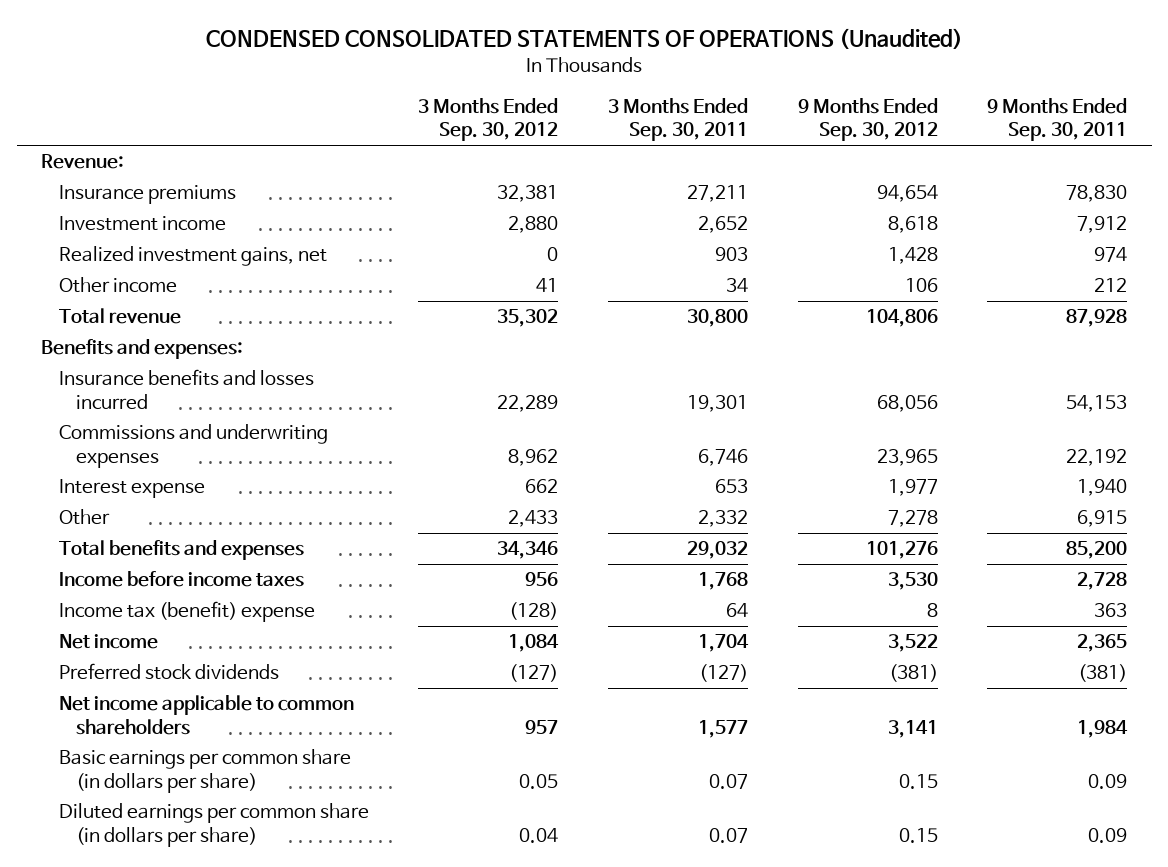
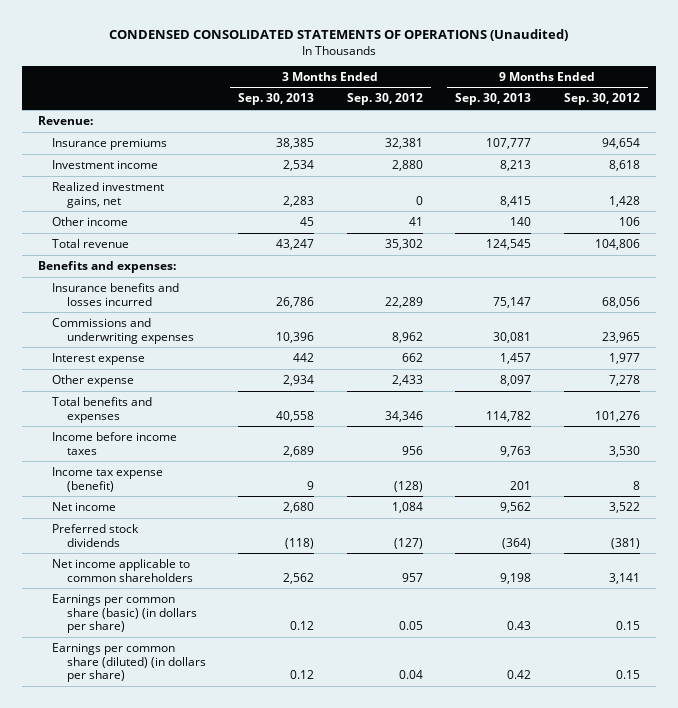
[607,98,748,142] 3 Months Ended Sep. 30, 2011 -> none
[987,98,1128,142] 9 Months Ended Sep. 30, 2011 -> none
none -> [238,93,315,106] Sep. 30, 2013
none -> [455,93,532,106] Sep. 30, 2013
[58,509,110,526] Other -> [52,374,135,387] Other expense
[58,601,315,623] Income tax (benefit) expense -> [52,466,164,492] Income tax expense (benefit)
[58,749,351,793] Basic earnings per common share (in dollars per share) -> [52,593,197,634] Earnings per common share (basic) (in dollars per share)
[58,803,369,847] Diluted earnings per common share (in dollars per share) -> [52,642,206,683] Earnings per common share (diluted) (in dollars per share)

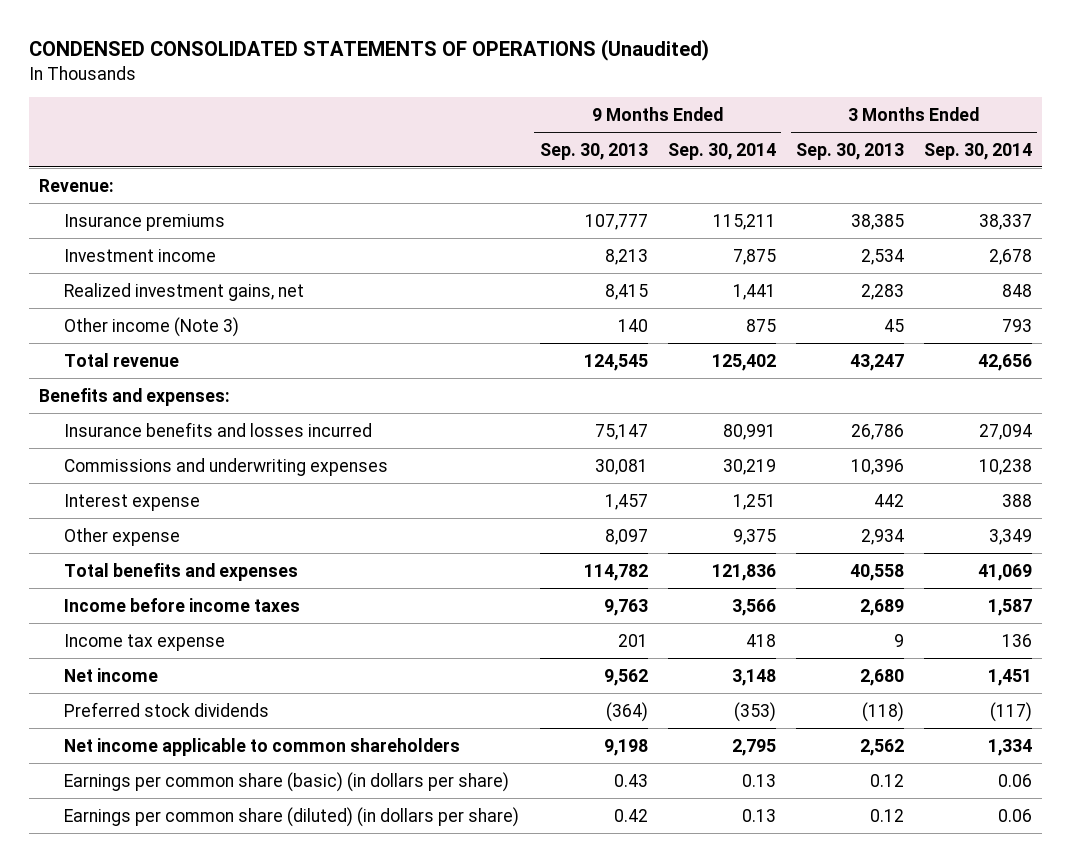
[346,93,423,106] Sep. 30, 2012 -> none
[563,93,640,106] Sep. 30, 2012 -> none
none -> [667,142,776,160] Sep. 30, 2014
none -> [924,142,1033,160] Sep. 30, 2014
[52,216,129,226] Other income -> [64,316,240,337] Other income (Note 3)
[52,466,164,492] Income tax expense (benefit) -> [64,633,226,651] Income tax expense

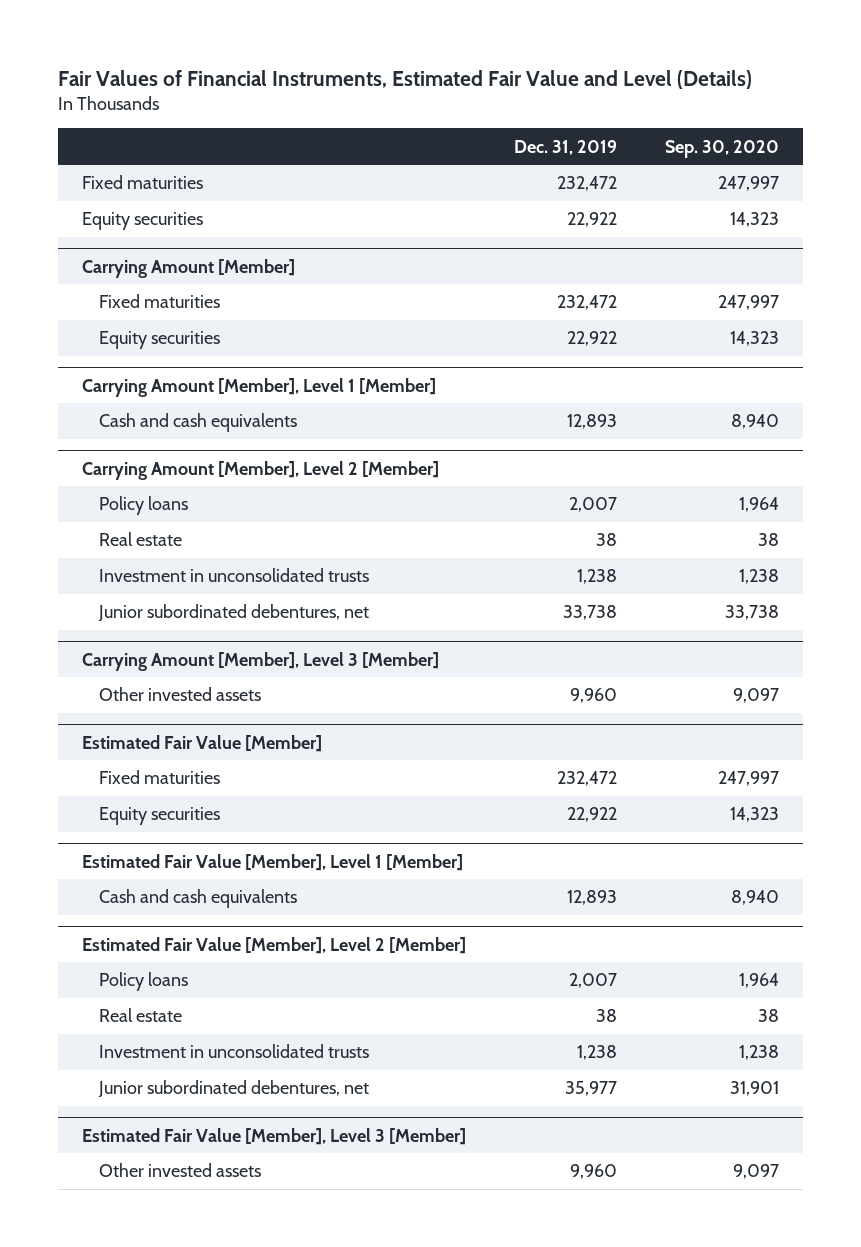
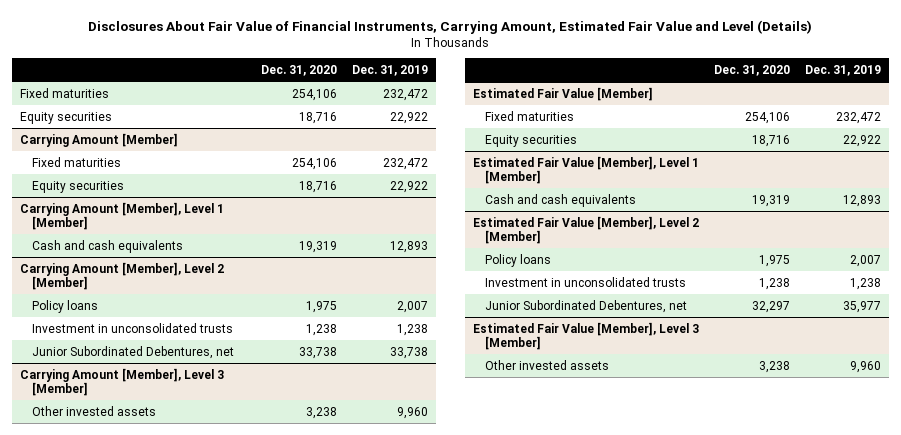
[57,69,752,89] Fair Values of Financial Instruments, Estimated Fair Value and Level (Details) -> [88,19,813,34] Disclosures About Fair Value of Financial Instruments, Carrying Amount, Estimated Fair Value and Level (Details)
[665,139,780,158] Sep. 30, 2020 -> none
none -> [260,64,337,76] Dec. 31, 2020
[99,532,183,547] Real estate -> none
[98,604,370,623] Junior subordinated debentures, net -> [32,345,235,359] Junior Subordinated Debentures, net
[99,1008,183,1023] Real estate -> none
[98,1080,370,1099] Junior subordinated debentures, net -> [485,299,688,313] Junior Subordinated Debentures, net

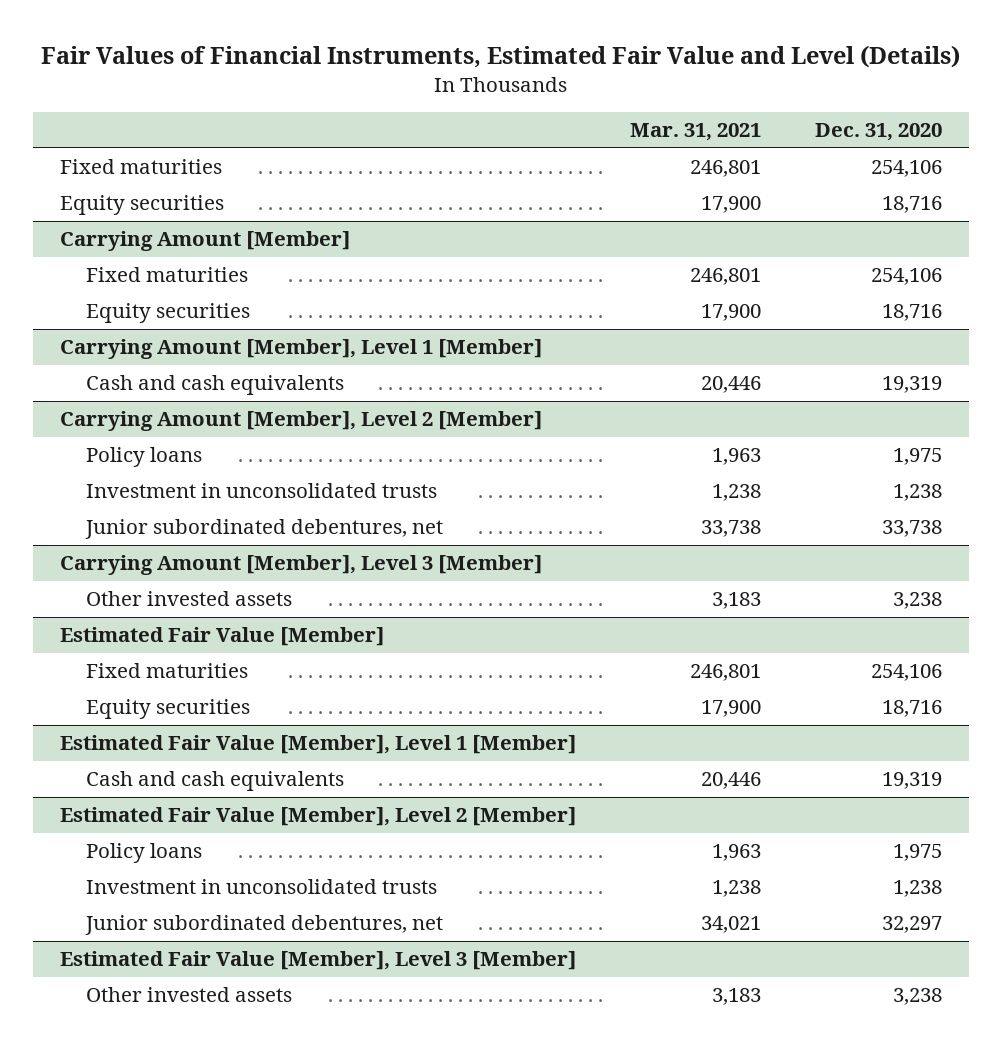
[88,19,813,34] Disclosures About Fair Value of Financial Instruments, Carrying Amount, Estimated Fair Value and Level (Details) -> [40,45,960,69] Fair Values of Financial Instruments, Estimated Fair Value and Level (Details)
[352,64,429,76] Dec. 31, 2019 -> none
none -> [629,123,761,142] Mar. 31, 2021
[32,345,235,359] Junior Subordinated Debentures, net -> [84,519,443,540] Junior subordinated debentures, net
[485,299,688,313] Junior Subordinated Debentures, net -> [84,915,443,936] Junior subordinated debentures, net

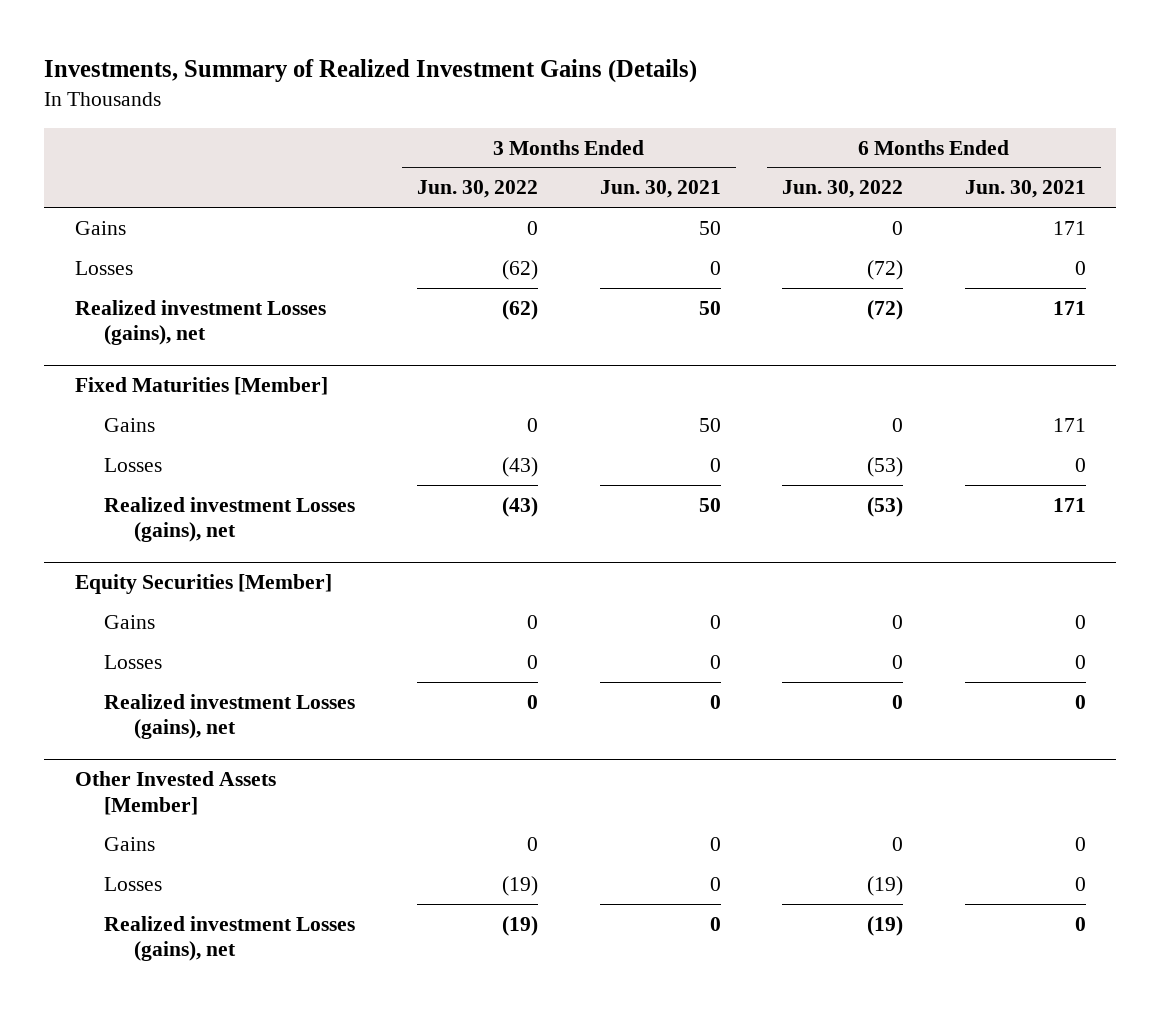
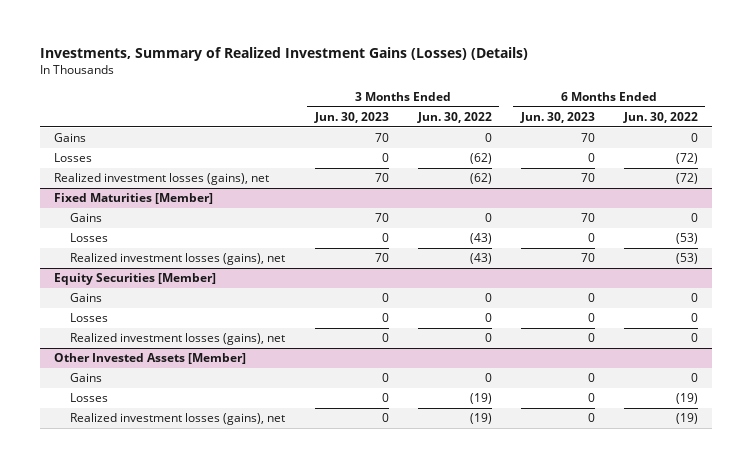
[44,59,698,84] Investments, Summary of Realized Investment Gains (Details) -> [39,47,528,62] Investments, Summary of Realized Investment Gains (Losses) (Details)
[599,180,721,199] Jun. 30, 2021 -> none
[964,180,1086,199] Jun. 30, 2021 -> none
none -> [313,111,389,123] Jun. 30, 2023
none -> [519,111,595,123] Jun. 30, 2023
[74,299,326,345] Realized investment Losses (gains), net -> [54,173,270,186] Realized investment losses (gains), net
[104,496,356,542] Realized investment Losses (gains), net -> [70,253,286,266] Realized investment losses (gains), net
[104,693,356,739] Realized investment Losses (gains), net -> [70,333,286,346] Realized investment losses (gains), net
[104,915,356,961] Realized investment Losses (gains), net -> [70,413,286,426] Realized investment losses (gains), net

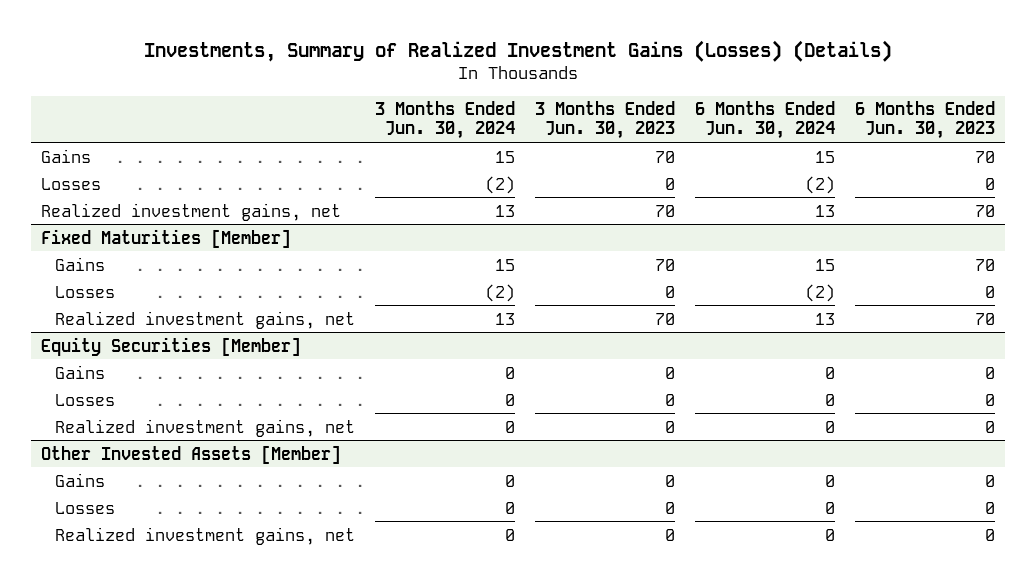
[416,111,492,123] Jun. 30, 2022 -> none
[622,111,698,123] Jun. 30, 2022 -> none
none -> [375,101,516,140] 3 Months Ended Jun. 30, 2024
none -> [695,101,836,140] 6 Months Ended Jun. 30, 2024
[54,173,270,186] Realized investment losses (gains), net -> [40,202,341,221] Realized investment gains, net
[70,253,286,266] Realized investment losses (gains), net -> [55,310,356,329] Realized investment gains, net
[70,333,286,346] Realized investment losses (gains), net -> [55,418,356,437] Realized investment gains, net
[70,413,286,426] Realized investment losses (gains), net -> [55,526,356,545] Realized investment gains, net

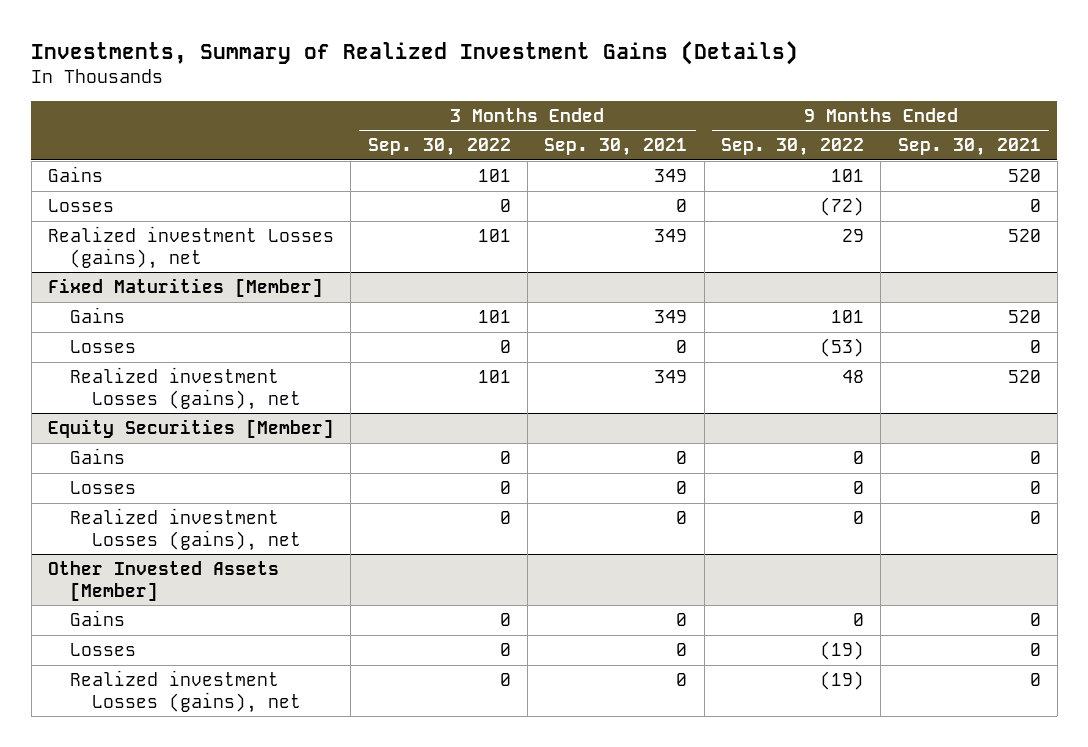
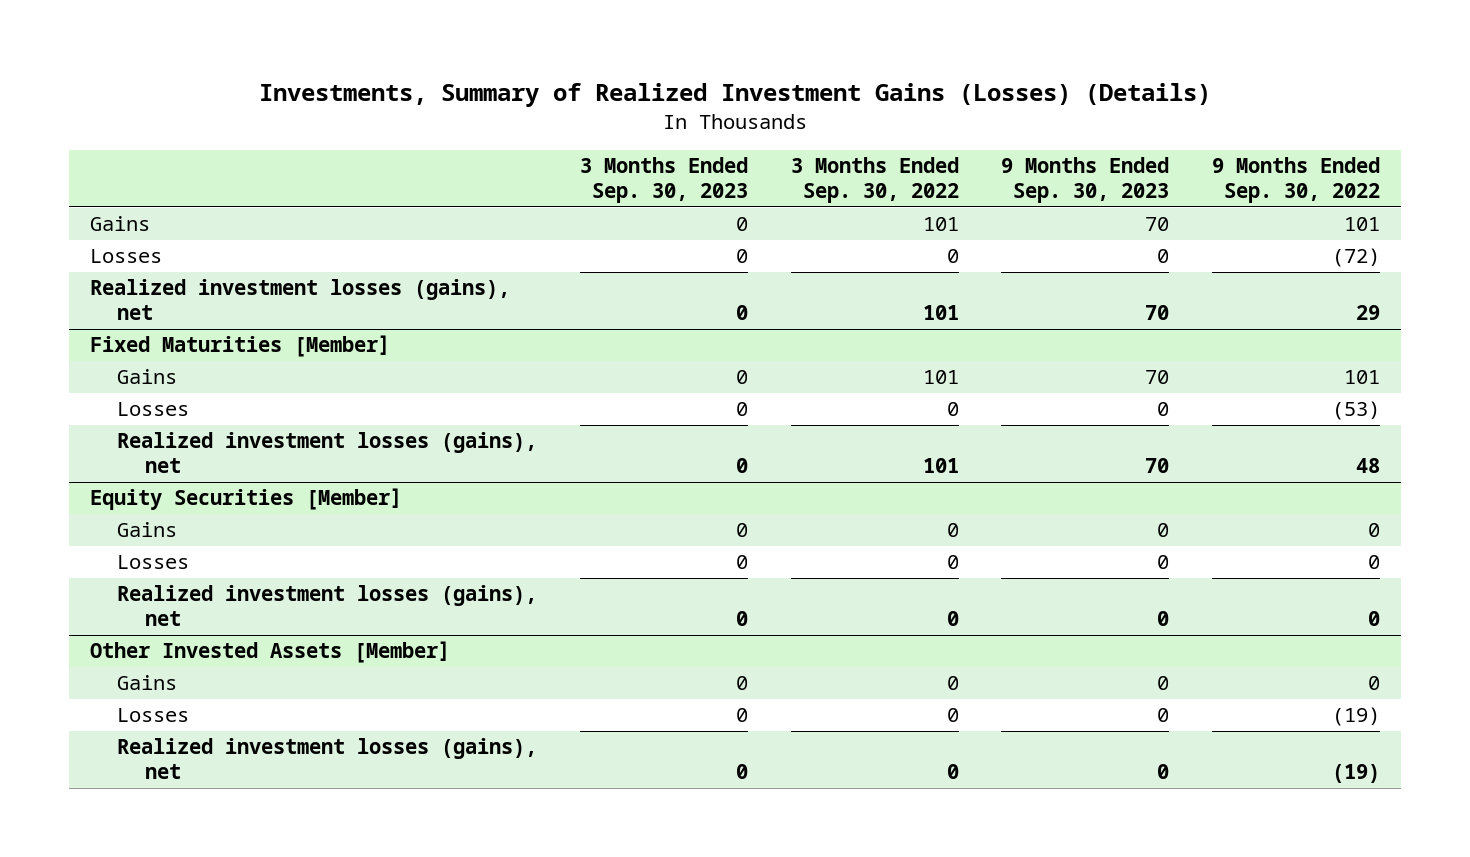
[31,40,799,65] Investments, Summary of Realized Investment Gains (Details) -> [259,83,1212,108] Investments, Summary of Realized Investment Gains (Losses) (Details)
[544,138,688,157] Sep. 30, 2021 -> none
[897,138,1041,157] Sep. 30, 2021 -> none
none -> [580,157,749,204] 3 Months Ended Sep. 30, 2023
none -> [1001,157,1170,204] 9 Months Ended Sep. 30, 2023
[47,226,334,269] Realized investment Losses (gains), net -> [90,279,511,321] Realized investment losses (gains), net
[70,367,302,410] Realized investment Losses (gains), net -> [117,432,538,474] Realized investment losses (gains), net
[70,508,302,551] Realized investment Losses (gains), net -> [117,585,538,627] Realized investment losses (gains), net
[70,670,302,713] Realized investment Losses (gains), net -> [117,738,538,780] Realized investment losses (gains), net

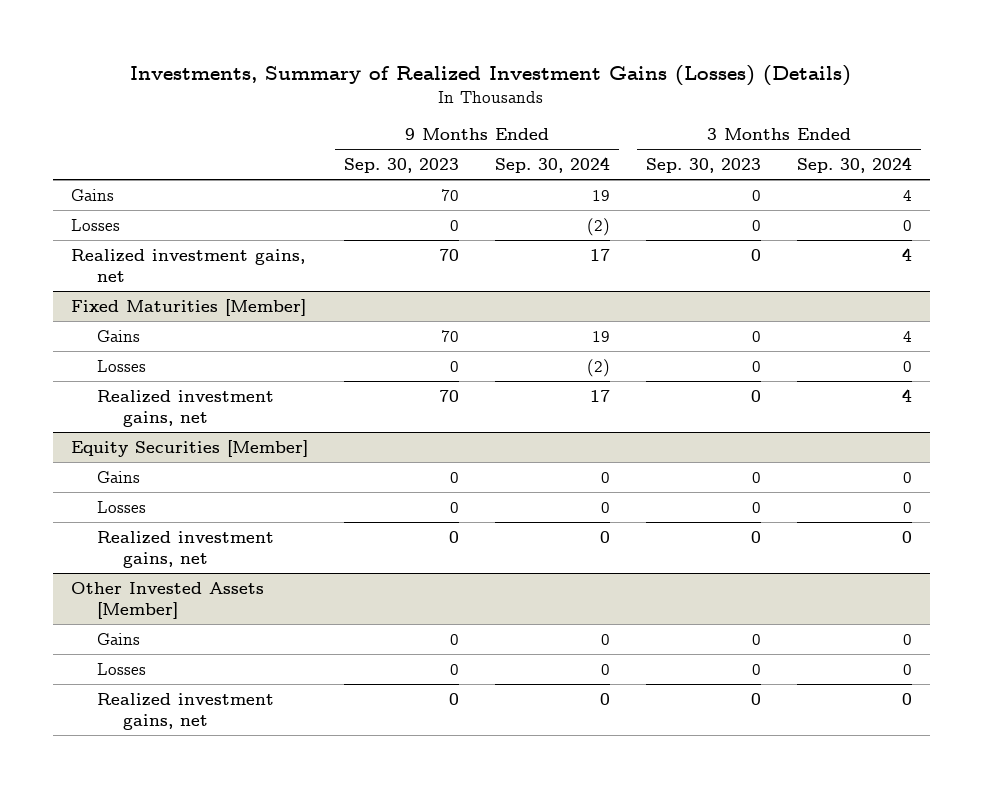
[790,157,959,204] 3 Months Ended Sep. 30, 2022 -> none
[1211,157,1380,204] 9 Months Ended Sep. 30, 2022 -> none
none -> [494,157,610,174] Sep. 30, 2024
none -> [796,157,912,174] Sep. 30, 2024
[90,279,511,321] Realized investment losses (gains), net -> [71,248,306,283] Realized investment gains, net
[117,432,538,474] Realized investment losses (gains), net -> [96,389,274,428] Realized investment gains, net
[117,585,538,627] Realized investment losses (gains), net -> [96,530,274,569] Realized investment gains, net
[117,738,538,780] Realized investment losses (gains), net -> [96,692,274,731] Realized investment gains, net

